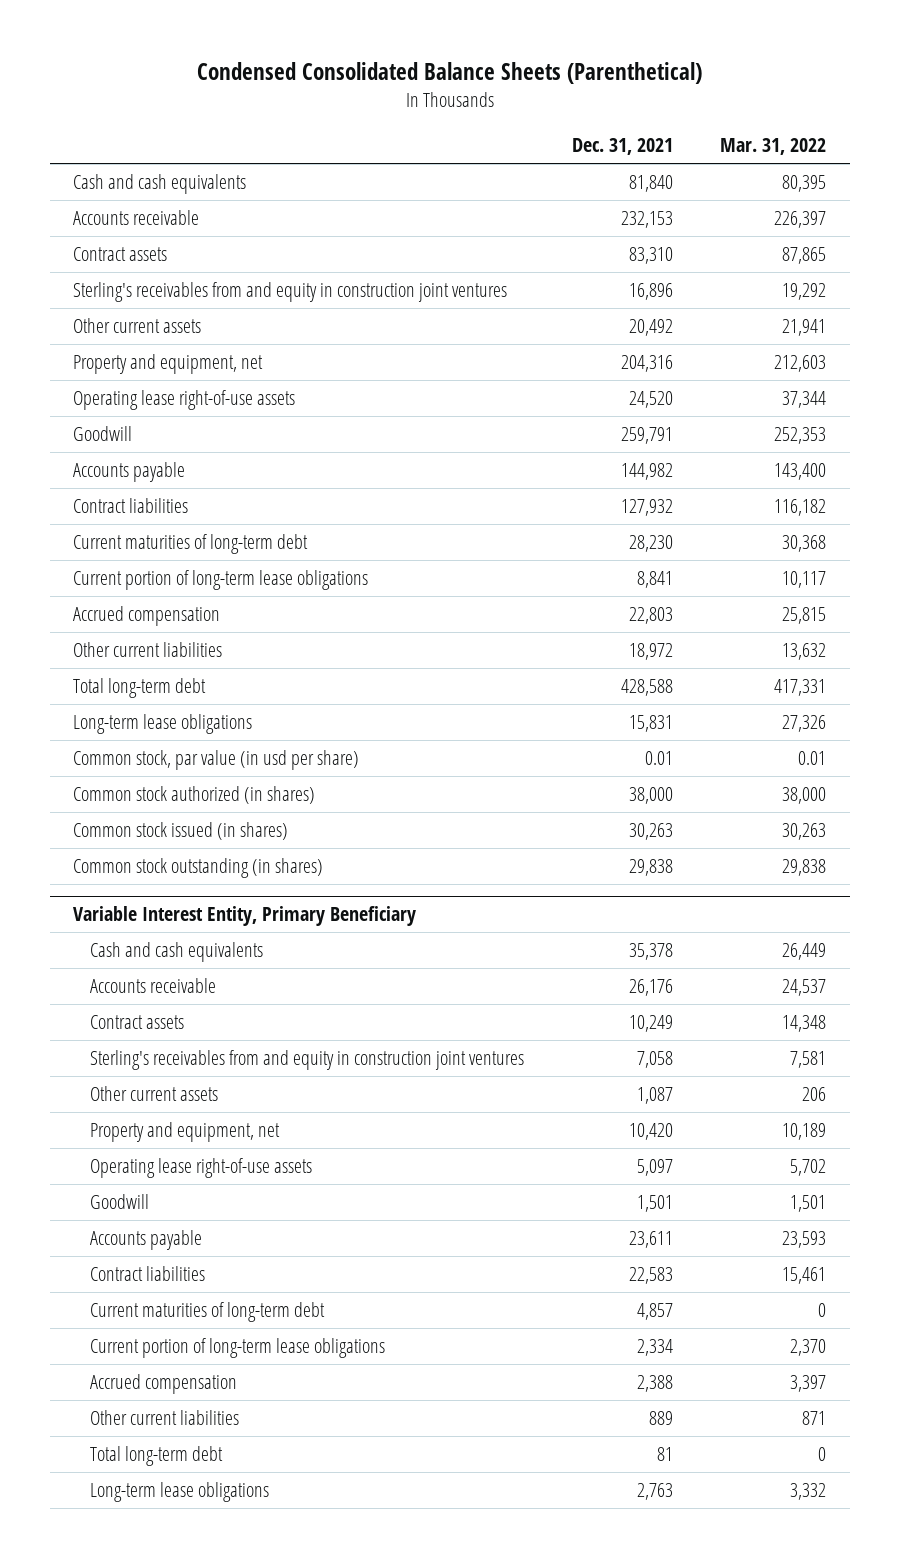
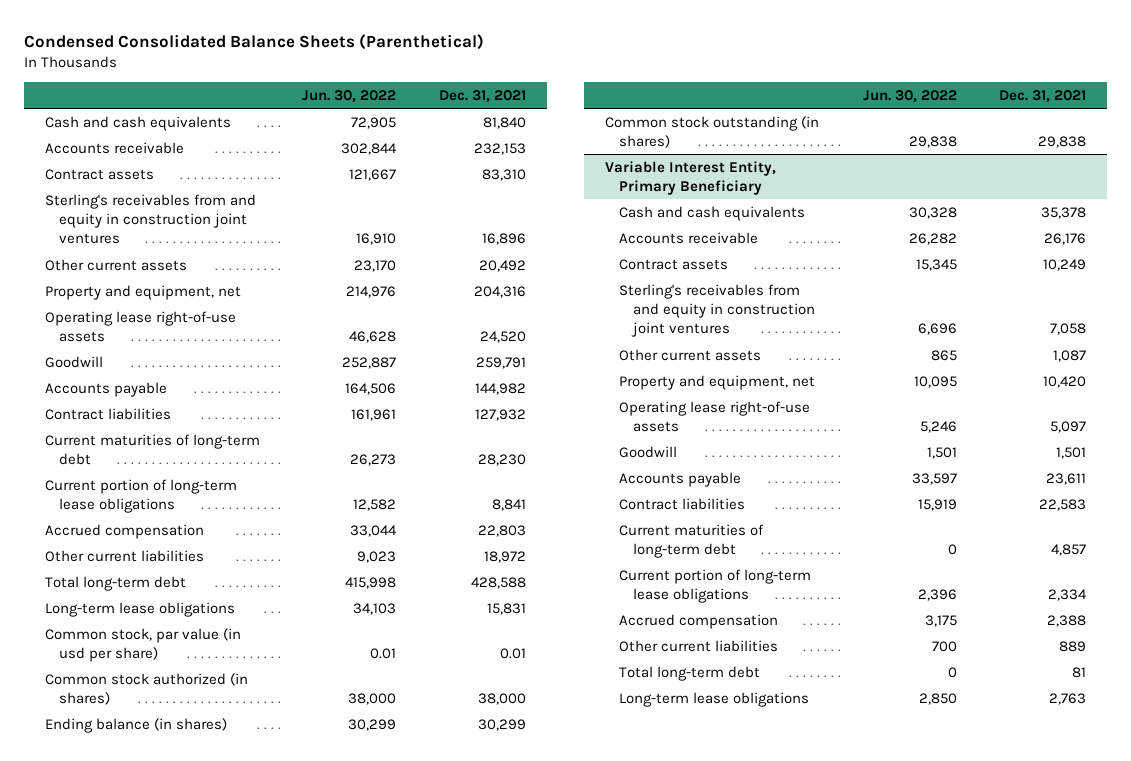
[719,138,826,156] Mar. 31, 2022 -> none
none -> [302,89,397,103] Jun. 30, 2022
[73,822,289,841] Common stock issued (in shares) -> [44,717,227,733] Ending balance (in shares)
[628,823,673,841] 30,263 -> [477,718,526,731] 30,299

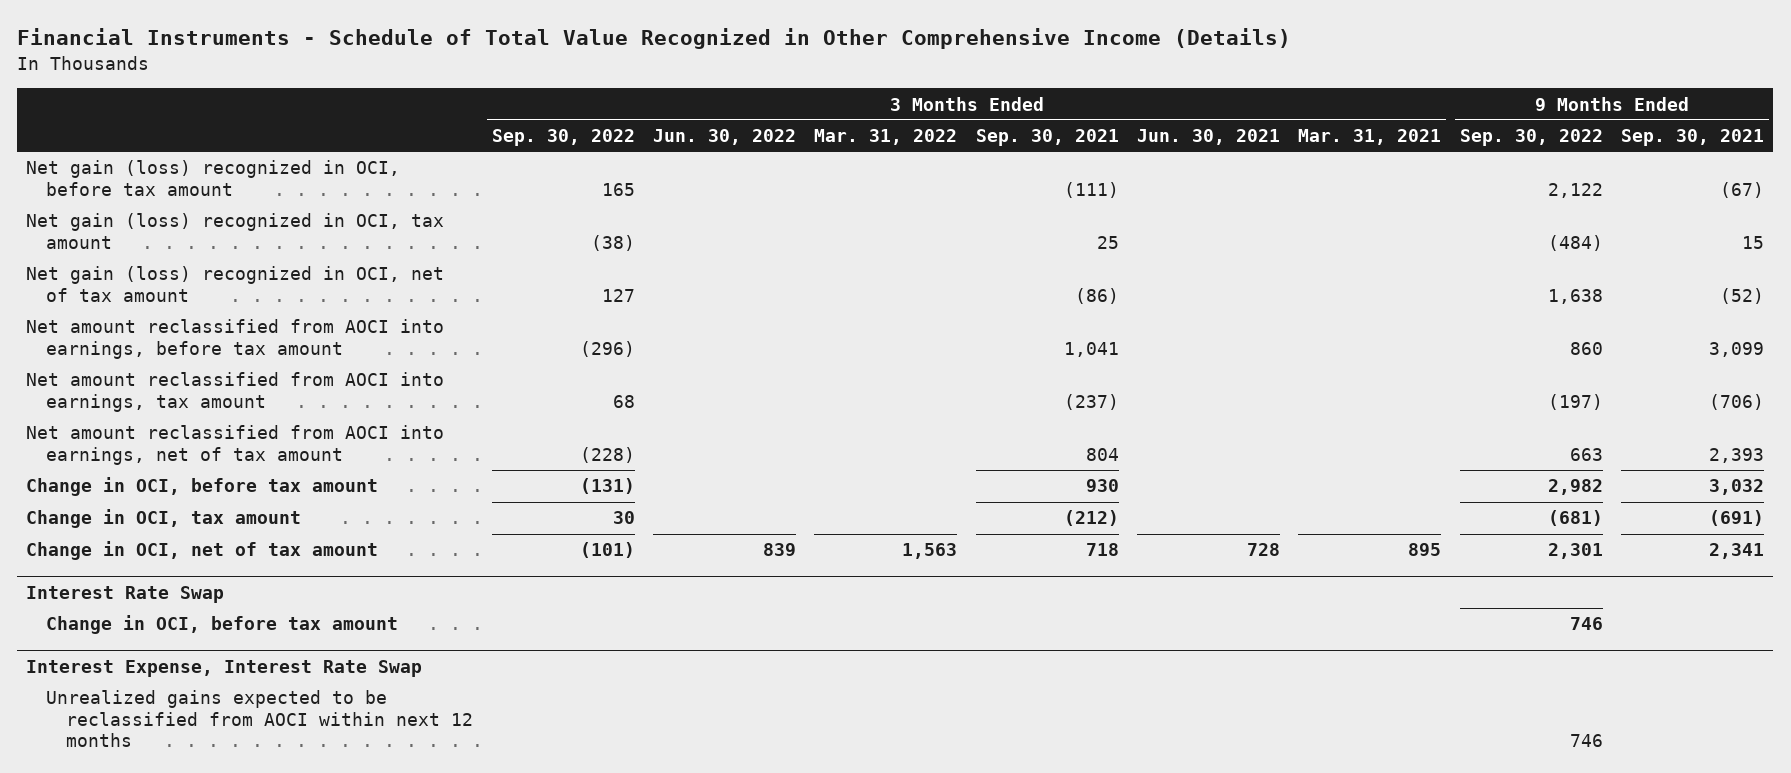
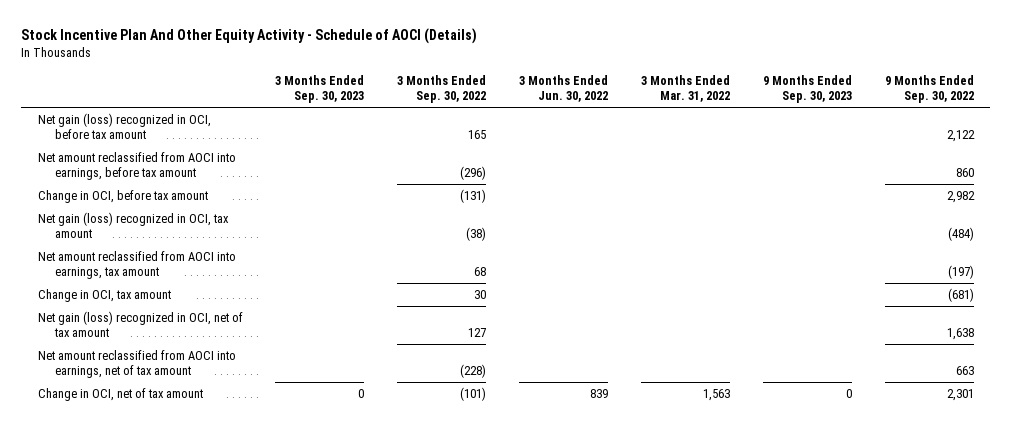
[17,28,1292,50] Financial Instruments - Schedule of Total Value Recognized in Other Comprehensive Income (Details) -> [21,28,478,45] Stock Incentive Plan And Other Equity Activity - Schedule of AOCI (Details)
[975,129,1119,147] Sep. 30, 2021 -> none
[1137,129,1281,146] Jun. 30, 2021 -> none
[1298,129,1442,146] Mar. 31, 2021 -> none
[1621,129,1765,147] Sep. 30, 2021 -> none
none -> [275,74,365,104] 3 Months Ended Sep. 30, 2023
none -> [763,74,853,104] 9 Months Ended Sep. 30, 2023
[26,213,445,249] Net gain (loss) recognized in OCI, tax amount -> [37,211,229,239] Net gain (loss) recognized in OCI, tax amount
[26,372,445,412] Net amount reclassified from AOCI into earnings, tax amount -> [37,250,236,280] Net amount reclassified from AOCI into earnings, tax amount
[26,266,445,302] Net gain (loss) recognized in OCI, net of tax amount -> [37,310,243,338] Net gain (loss) recognized in OCI, net of tax amount
[26,425,445,465] Net amount reclassified from AOCI into earnings, net of tax amount -> [37,349,236,379] Net amount reclassified from AOCI into earnings, net of tax amount
[26,586,225,604] Interest Rate Swap -> none
[46,615,399,635] Change in OCI, before tax amount -> none
[26,660,423,678] Interest Expense, Interest Rate Swap -> none
[46,690,474,747] Unrealized gains expected to be reclassified from AOCI within next 12 months -> none

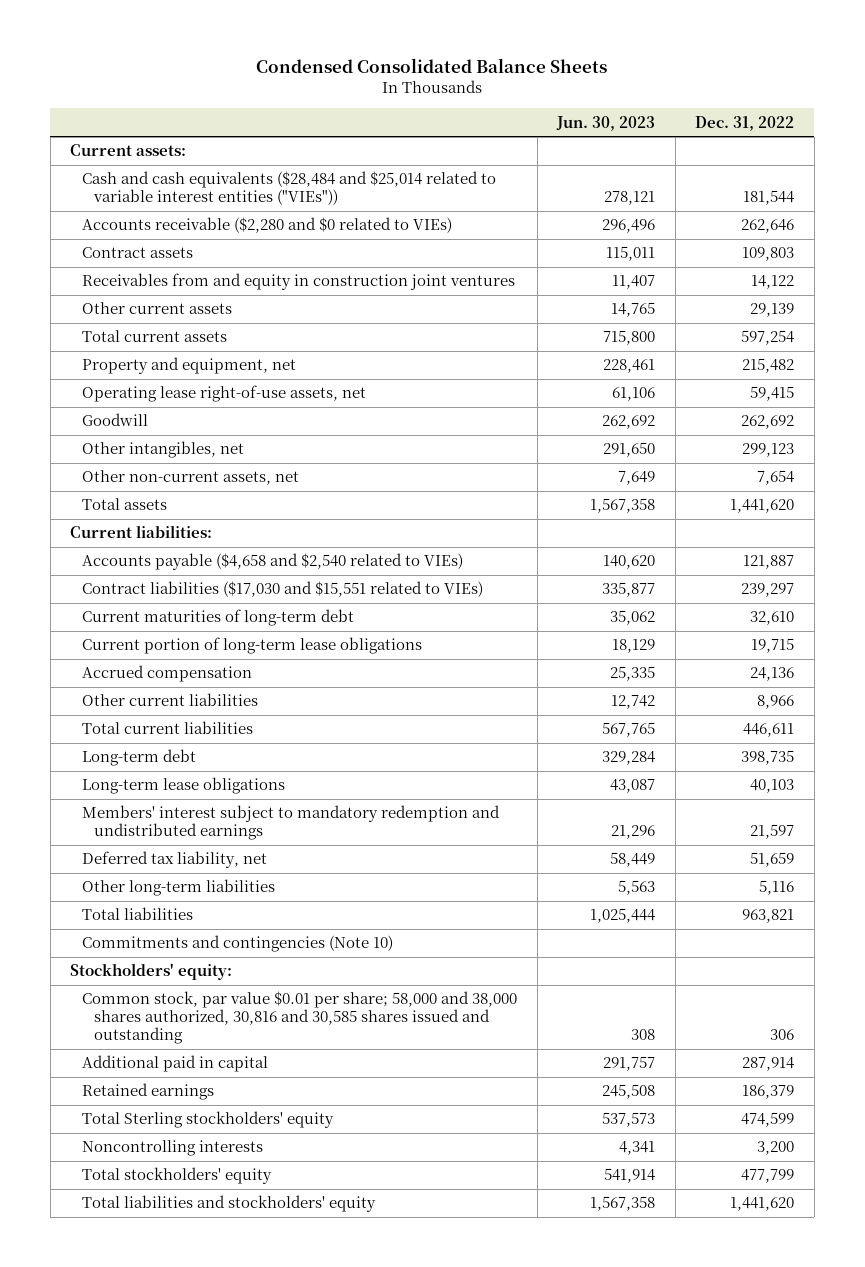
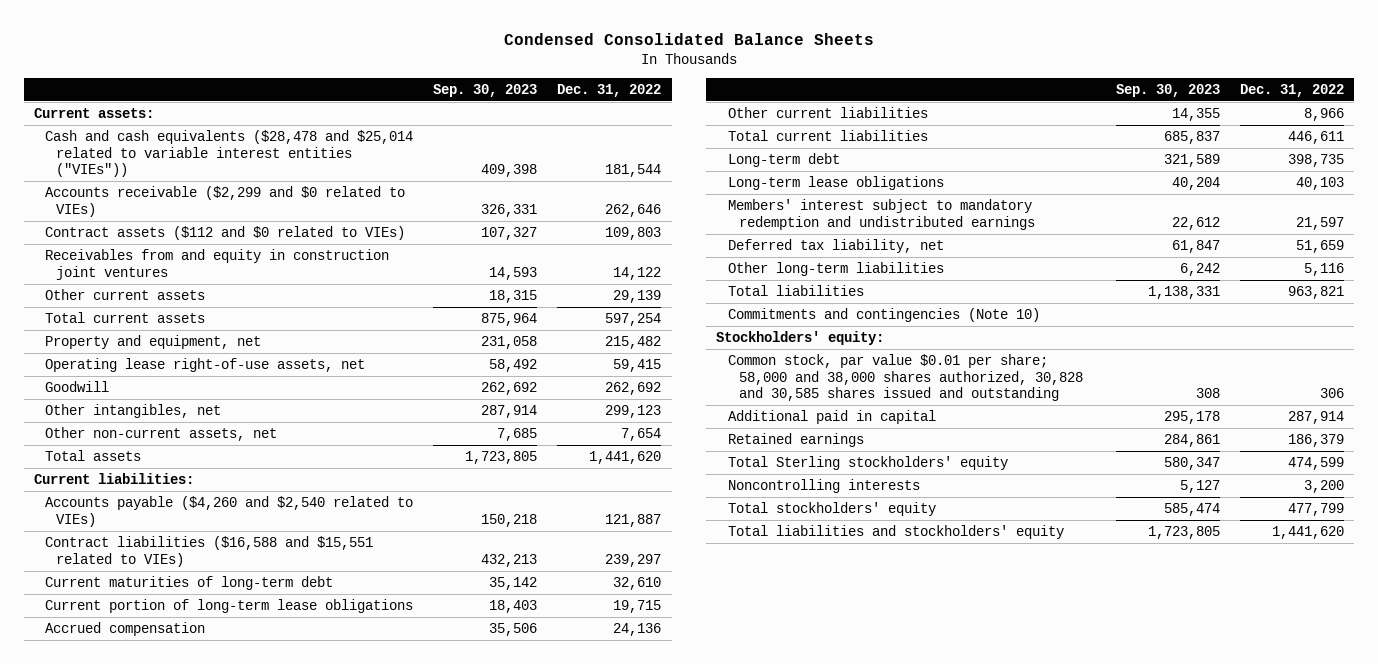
[556,115,656,131] Jun. 30, 2023 -> none
none -> [433,83,538,97] Sep. 30, 2023
[81,171,496,206] Cash and cash equivalents ($28,484 and $25,014 related to variable interest entities ("VIEs")) -> [45,130,414,178] Cash and cash equivalents ($28,478 and $25,014 related to variable interest entities ("VIEs"))
[81,217,452,234] Accounts receivable ($2,280 and $0 related to VIEs) -> [45,186,406,217] Accounts receivable ($2,299 and $0 related to VIEs)
[81,247,193,259] Contract assets -> [45,226,406,241] Contract assets ($112 and $0 related to VIEs)
[81,553,463,571] Accounts payable ($4,658 and $2,540 related to VIEs) -> [45,496,414,527] Accounts payable ($4,260 and $2,540 related to VIEs)
[81,581,483,598] Contract liabilities ($17,030 and $15,551 related to VIEs) -> [45,536,374,567] Contract liabilities ($16,588 and $15,551 related to VIEs)
[81,991,517,1045] Common stock, par value $0.01 per share; 58,000 and 38,000 shares authorized, 30,816 and 30,585 shares issued and outstanding -> [727,354,1083,402] Common stock, par value $0.01 per share; 58,000 and 38,000 shares authorized, 30,828 and 30,585 shares issued and outstanding

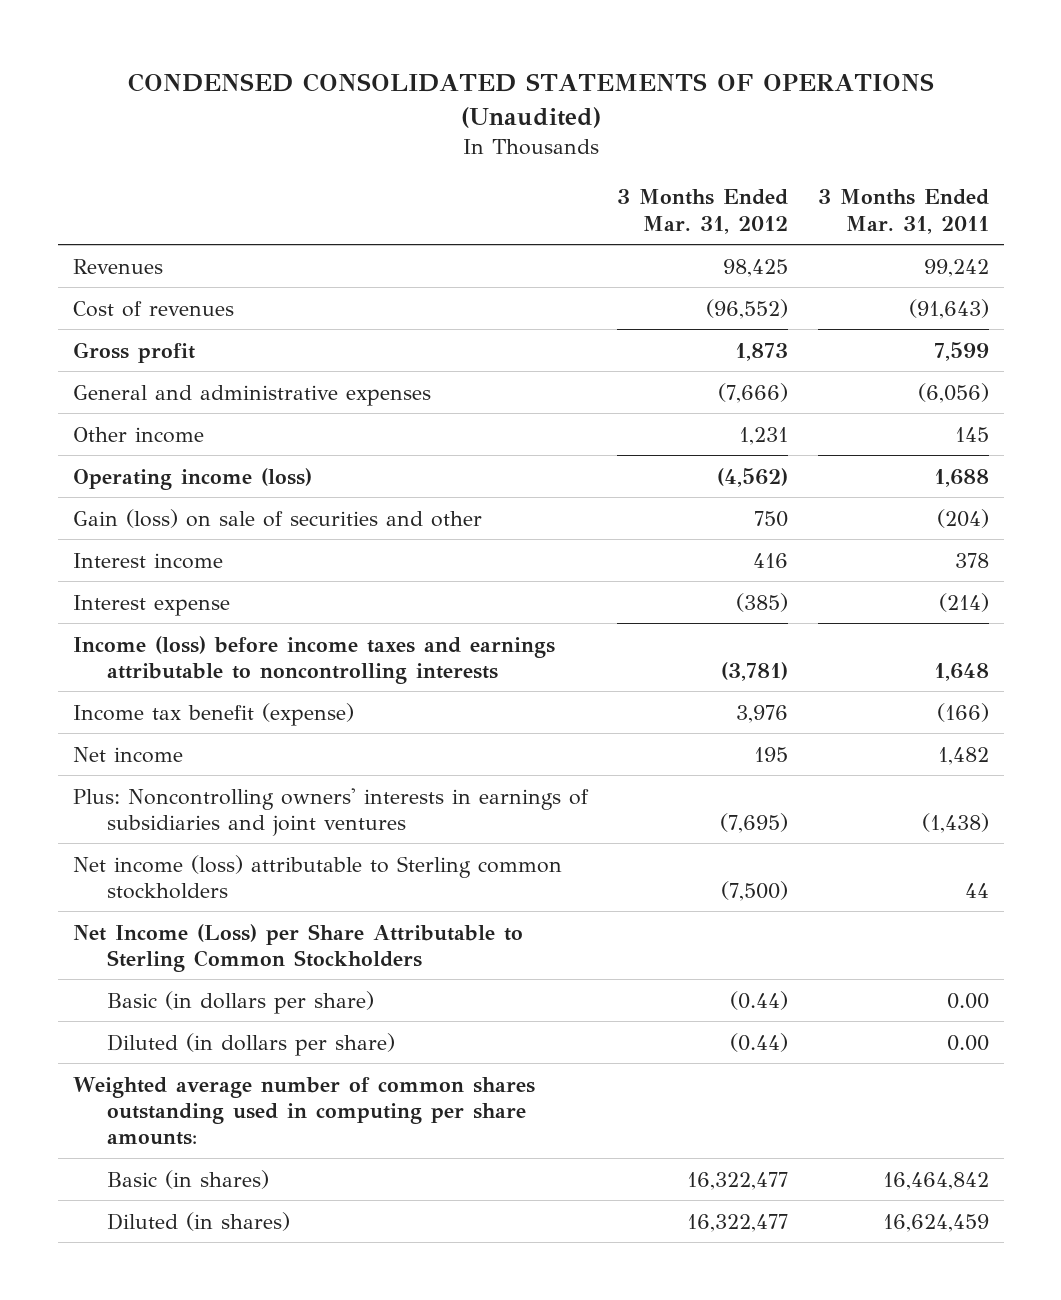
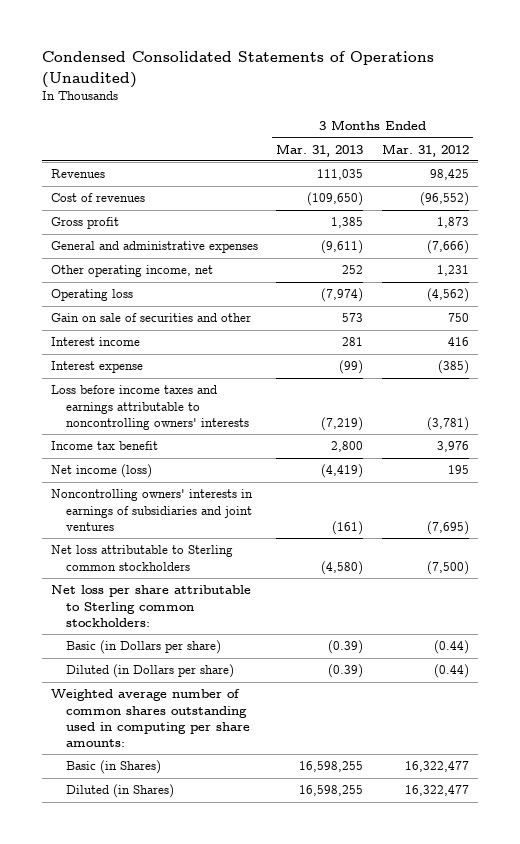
[127,73,934,129] CONDENSED CONSOLIDATED STATEMENTS OF OPERATIONS (Unaudited) -> [41,51,434,88] Condensed Consolidated Statements of Operations (Unaudited)
[817,189,989,234] 3 Months Ended Mar. 31, 2011 -> none
none -> [276,143,364,157] Mar. 31, 2013
[72,426,204,443] Other income -> [50,265,213,278] Other operating income, net
[72,467,312,490] Operating income (loss) -> [50,289,133,302] Operating loss
[72,508,482,528] Gain (loss) on sale of securities and other -> [50,313,251,323] Gain on sale of securities and other
[72,635,555,684] Income (loss) before income taxes and earnings attributable to noncontrolling interests -> [50,385,250,430] Loss before income taxes and earnings attributable to noncontrolling owners' interests
[72,702,354,726] Income tax benefit (expense) -> [50,441,158,451] Income tax benefit
[72,746,183,763] Net income -> [50,464,152,479] Net income (loss)
[72,787,589,836] Plus: Noncontrolling owners' interests in earnings of subsidiaries and joint ventures -> [50,489,253,531] Noncontrolling owners' interests in earnings of subsidiaries and joint ventures
[72,854,562,899] Net income (loss) attributable to Sterling common stockholders -> [50,545,233,571] Net loss attributable to Sterling common stockholders
[72,923,523,972] Net Income (Loss) per Share Attributable to Sterling Common Stockholders -> [50,585,251,627] Net loss per share attributable to Sterling common stockholders:
[106,990,374,1014] Basic (in dollars per share) -> [66,640,222,655] Basic (in Dollars per share)
[106,1032,395,1056] Diluted (in dollars per share) -> [66,664,235,679] Diluted (in Dollars per share)
[106,1169,269,1189] Basic (in shares) -> [66,760,162,775] Basic (in Shares)
[106,1211,290,1231] Diluted (in shares) -> [66,784,175,799] Diluted (in Shares)

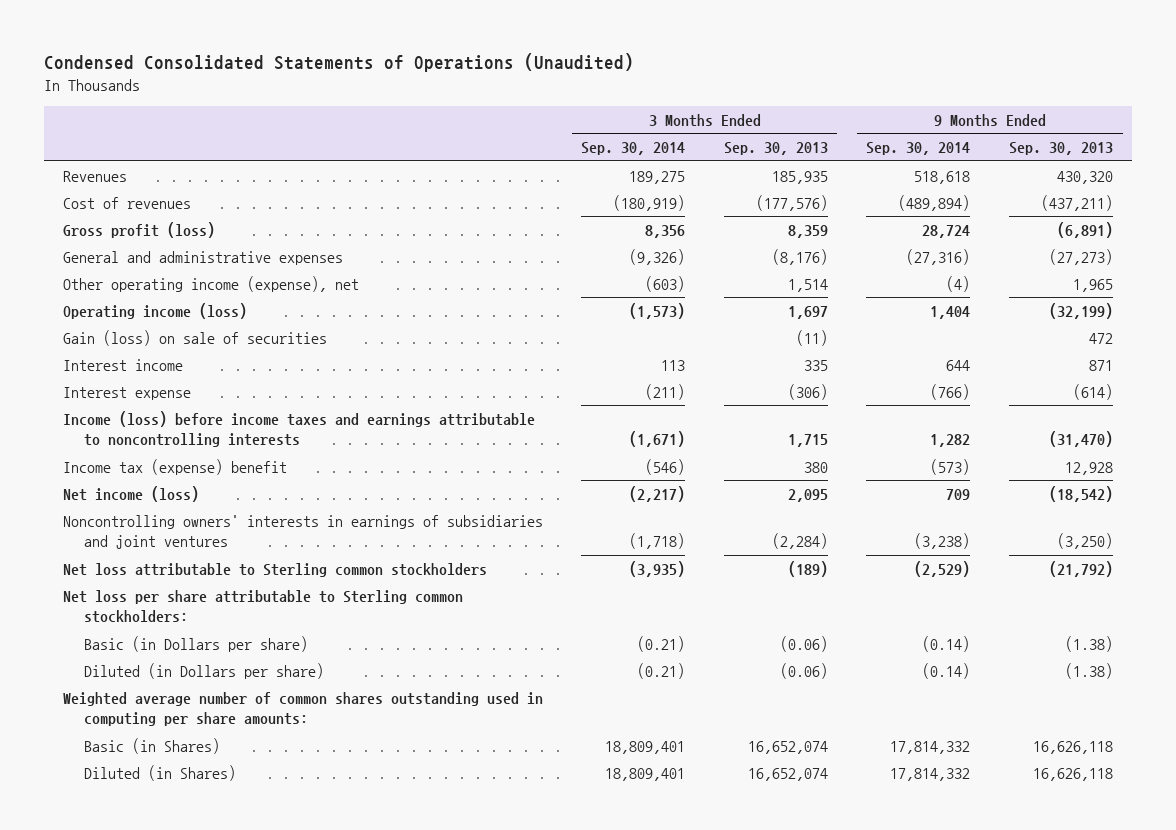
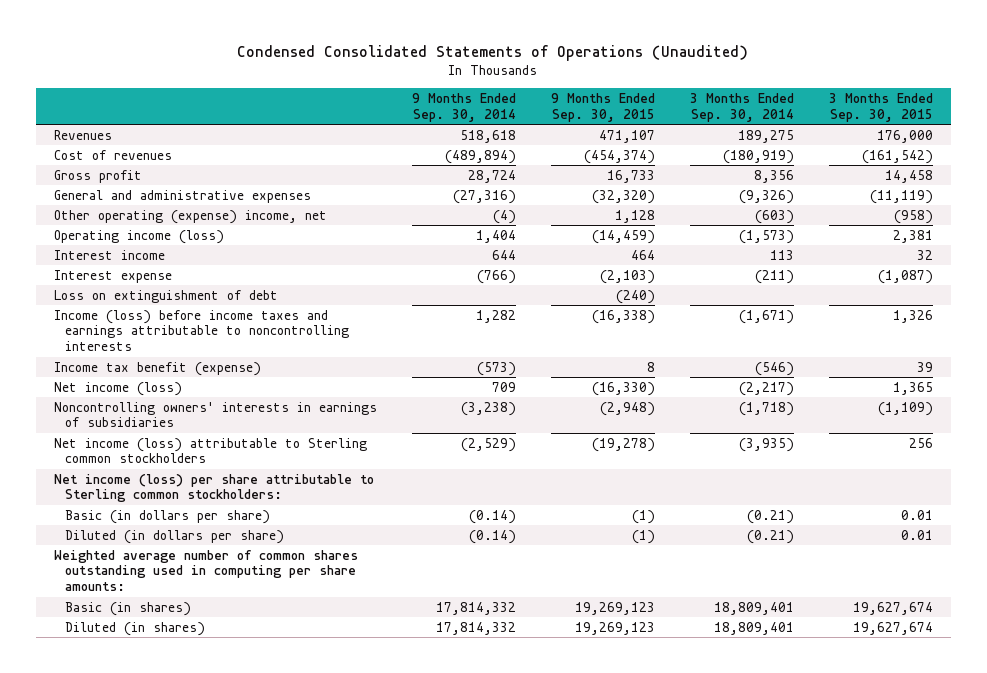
[723,142,828,156] Sep. 30, 2013 -> none
[1008,142,1113,156] Sep. 30, 2013 -> none
none -> [550,92,655,122] 9 Months Ended Sep. 30, 2015
none -> [829,92,934,122] 3 Months Ended Sep. 30, 2015
[62,221,215,238] Gross profit (loss) -> [53,169,142,183] Gross profit
[62,275,359,292] Other operating income (expense), net -> [53,209,327,224] Other operating (expense) income, net
[62,329,327,346] Gain (loss) on sale of securities -> none
none -> [53,289,278,303] Loss on extinguishment of debt
[62,458,287,475] Income tax (expense) benefit -> [53,361,261,376] Income tax benefit (expense)
[62,514,543,550] Noncontrolling owners' interests in earnings of subsidiaries and joint ventures -> [53,401,377,428] Noncontrolling owners' interests in earnings of subsidiaries
[62,562,487,577] Net loss attributable to Sterling common stockholders -> [53,437,367,464] Net income (loss) attributable to Sterling common stockholders
[62,589,463,624] Net loss per share attributable to Sterling common stockholders: -> [53,473,374,503] Net income (loss) per share attributable to Sterling common stockholders:
[83,635,308,652] Basic (in Dollars per share) -> [65,509,271,524] Basic (in dollars per share)
[83,662,324,679] Diluted (in Dollars per share) -> [65,529,285,544] Diluted (in dollars per share)
[83,737,220,754] Basic (in Shares) -> [65,601,192,616] Basic (in shares)
[83,764,236,781] Diluted (in Shares) -> [65,621,206,636] Diluted (in shares)

